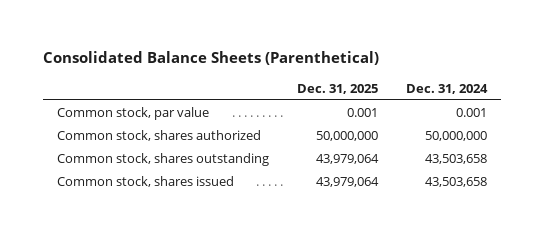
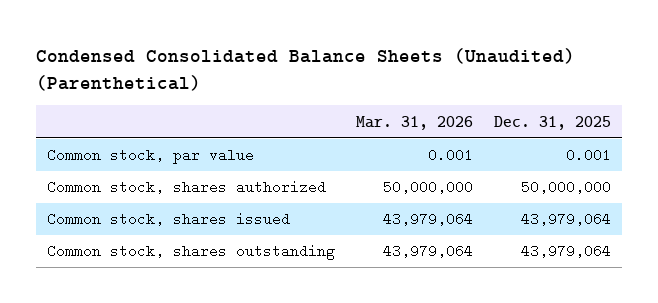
[42,51,379,66] Consolidated Balance Sheets (Parenthetical) -> [36,48,576,91] Condensed Consolidated Balance Sheets (Unaudited) (Parenthetical)
[406,83,489,94] Dec. 31, 2024 -> none
none -> [355,115,473,130] Mar. 31, 2026
[56,153,269,167] Common stock, shares outstanding -> [46,244,335,261] Common stock, shares outstanding

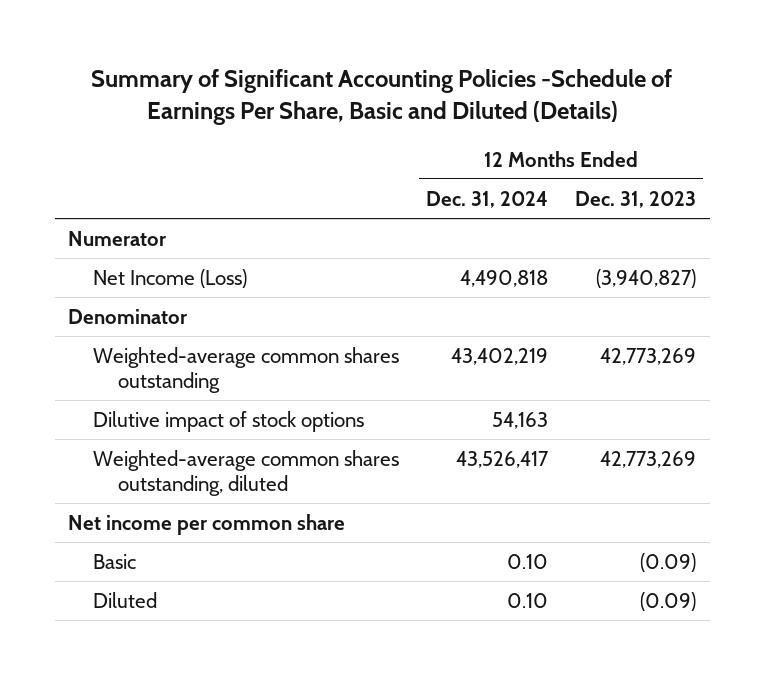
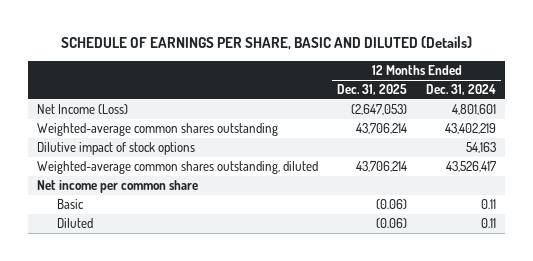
[91,68,673,126] Summary of Significant Accounting Policies -Schedule of Earnings Per Share, Basic and Diluted (Details) -> [60,36,472,51] SCHEDULE OF EARNINGS PER SHARE, BASIC AND DILUTED (Details)
[575,190,697,208] Dec. 31, 2023 -> none
none -> [337,84,408,96] Dec. 31, 2025
[68,230,168,246] Numerator -> none
[68,308,189,324] Denominator -> none
[460,269,549,287] 4,490,818 -> [452,104,497,116] 4,801,601
[507,553,549,569] 0.10 -> [481,199,497,210] 0.11
[507,592,549,608] 0.10 -> [481,218,497,229] 0.11

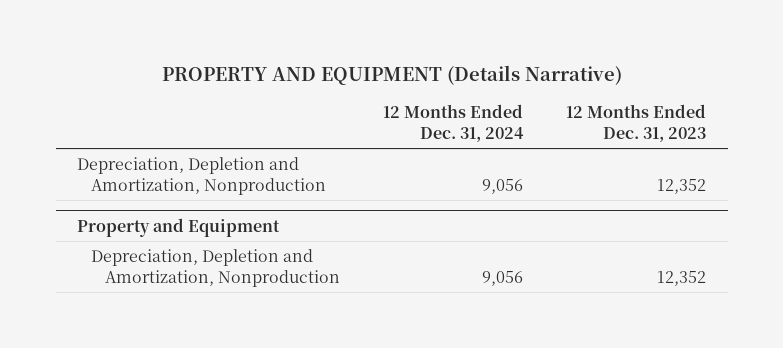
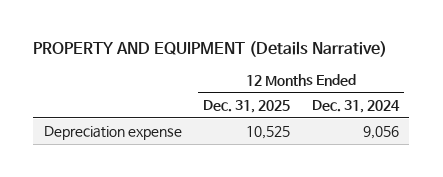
[566,104,707,142] 12 Months Ended Dec. 31, 2023 -> none
none -> [203,100,291,114] Dec. 31, 2025
[77,217,281,237] Property and Equipment -> none
[91,249,341,287] Depreciation, Depletion and Amortization, Nonproduction -> none
[77,157,327,195] Depreciation, Depletion and Amortization, Nonproduction -> [43,126,182,141] Depreciation expense

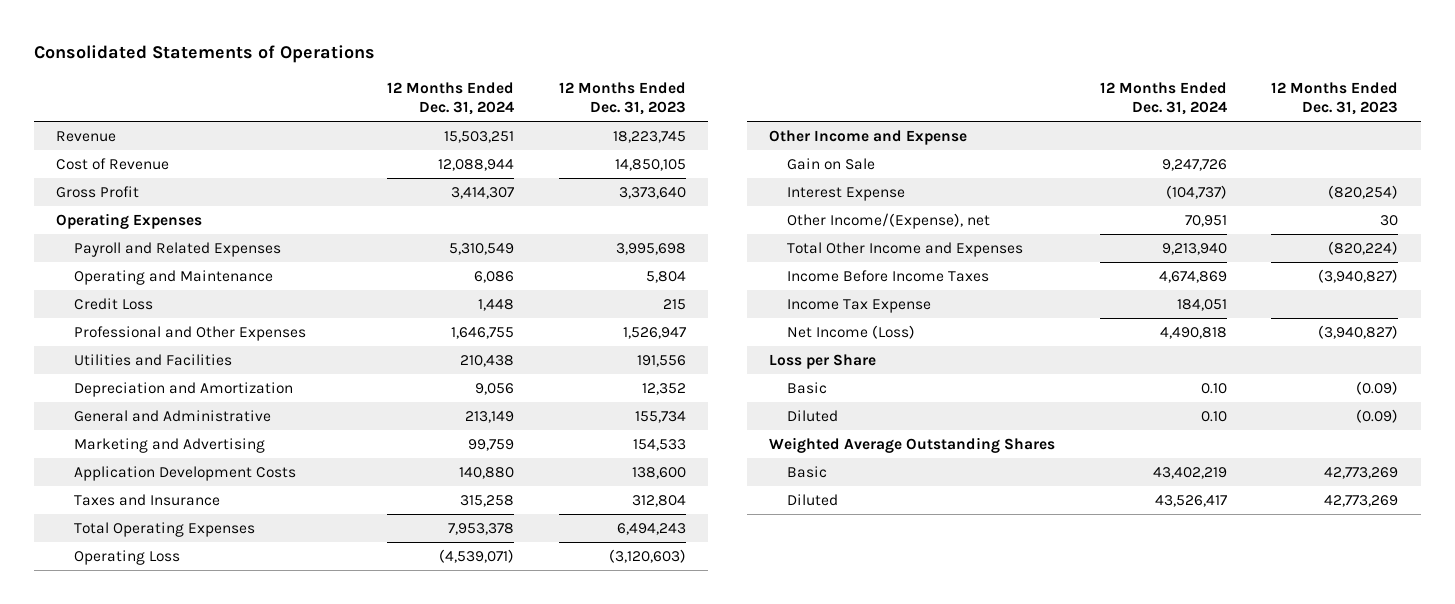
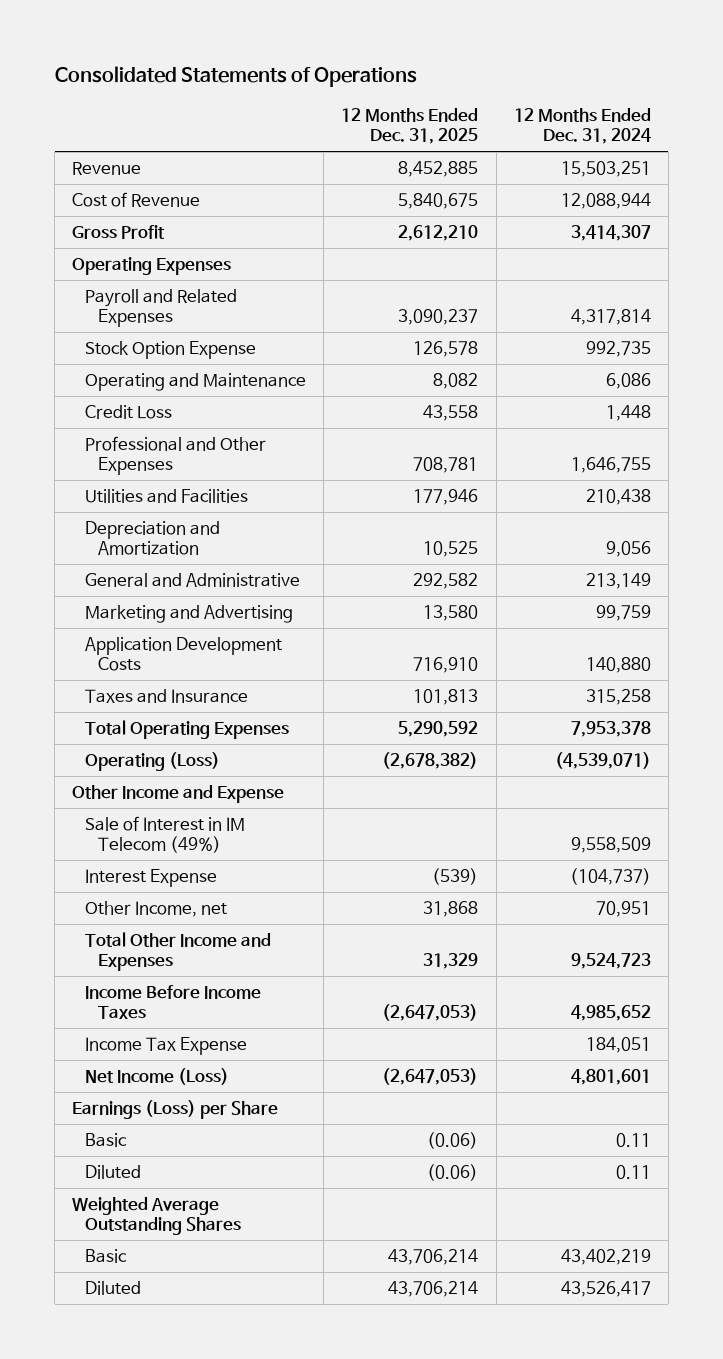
[558,81,686,116] 12 Months Ended Dec. 31, 2023 -> none
none -> [341,108,479,145] 12 Months Ended Dec. 31, 2025
[448,242,514,255] 5,310,549 -> [570,309,651,326] 4,317,814
none -> [85,341,257,360] Stock Option Expense
[73,549,180,565] Operating Loss -> [85,752,221,772] Operating (Loss)
[786,157,875,170] Gain on Sale -> none
none -> [85,816,246,854] Sale of Interest in IM Telecom (49%)
[786,212,990,229] Other Income/(Expense), net -> [85,901,228,918] Other Income, net
[1161,242,1227,255] 9,213,940 -> [570,953,651,970] 9,524,723
[1158,270,1227,283] 4,674,869 -> [570,1005,651,1022] 4,985,652
[1159,326,1227,339] 4,490,818 -> [570,1069,651,1086] 4,801,601
[769,353,877,369] Loss per Share -> [72,1100,279,1120] Earnings (Loss) per Share
[1200,382,1227,394] 0.10 -> [615,1133,651,1148] 0.11
[1200,410,1227,422] 0.10 -> [615,1165,651,1180] 0.11

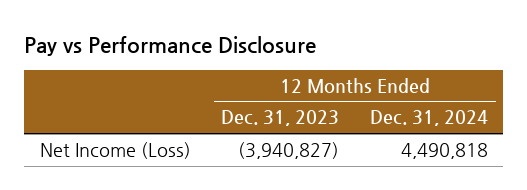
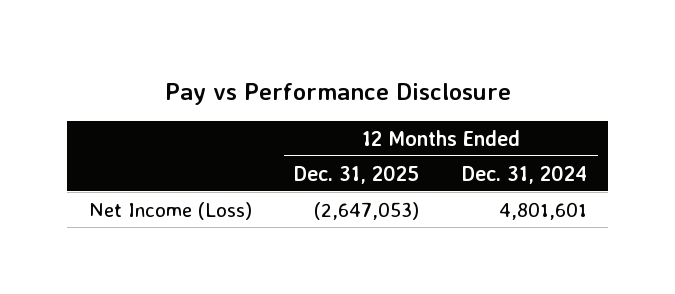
[221,110,340,127] Dec. 31, 2023 -> none
none -> [294,164,420,184] Dec. 31, 2025
[400,143,488,160] 4,490,818 -> [498,201,587,220] 4,801,601

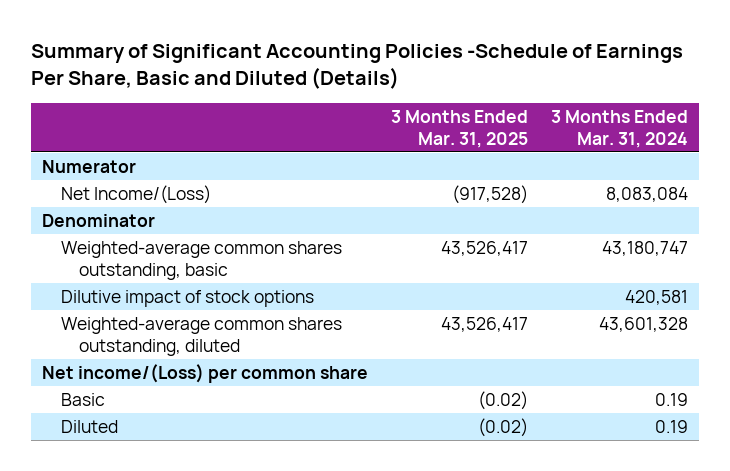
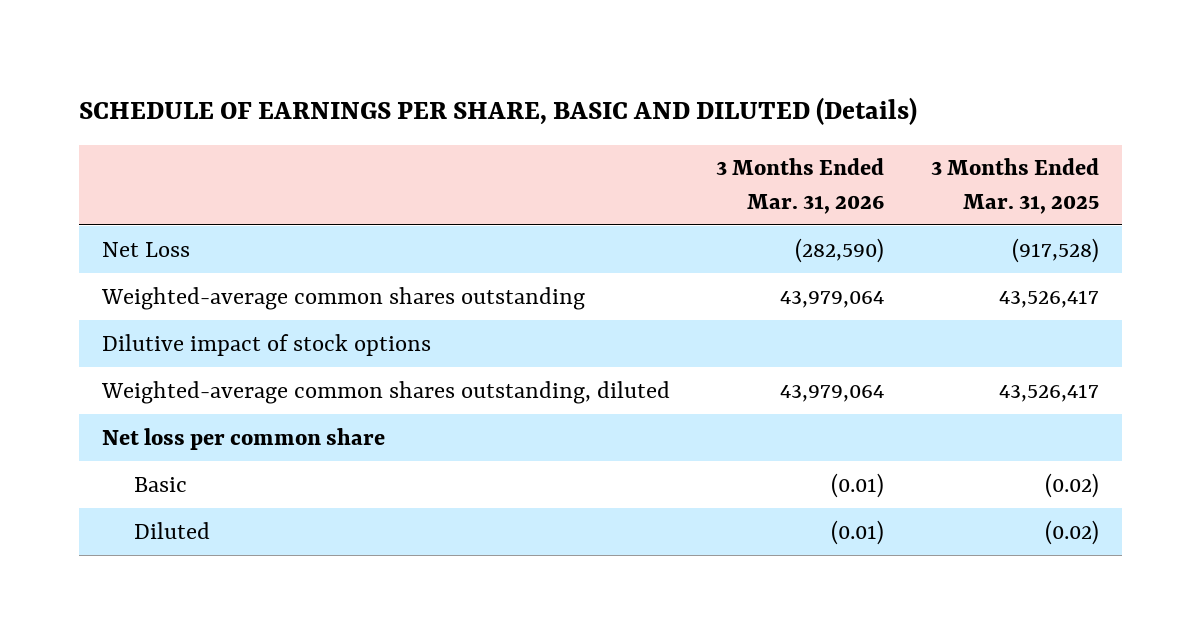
[31,44,684,90] Summary of Significant Accounting Policies -Schedule of Earnings Per Share, Basic and Diluted (Details) -> [78,96,917,125] SCHEDULE OF EARNINGS PER SHARE, BASIC AND DILUTED (Details)
[550,109,688,148] 3 Months Ended Mar. 31, 2024 -> none
none -> [716,158,885,214] 3 Months Ended Mar. 31, 2026
[42,159,137,173] Numerator -> none
[42,213,156,227] Denominator -> none
[60,184,211,204] Net Income/(Loss) -> [101,241,190,257] Net Loss
[60,240,342,280] Weighted-average common shares outstanding, basic -> [100,286,585,310] Weighted-average common shares outstanding
[42,363,369,383] Net income/(Loss) per common share -> [101,427,385,450] Net loss per common share

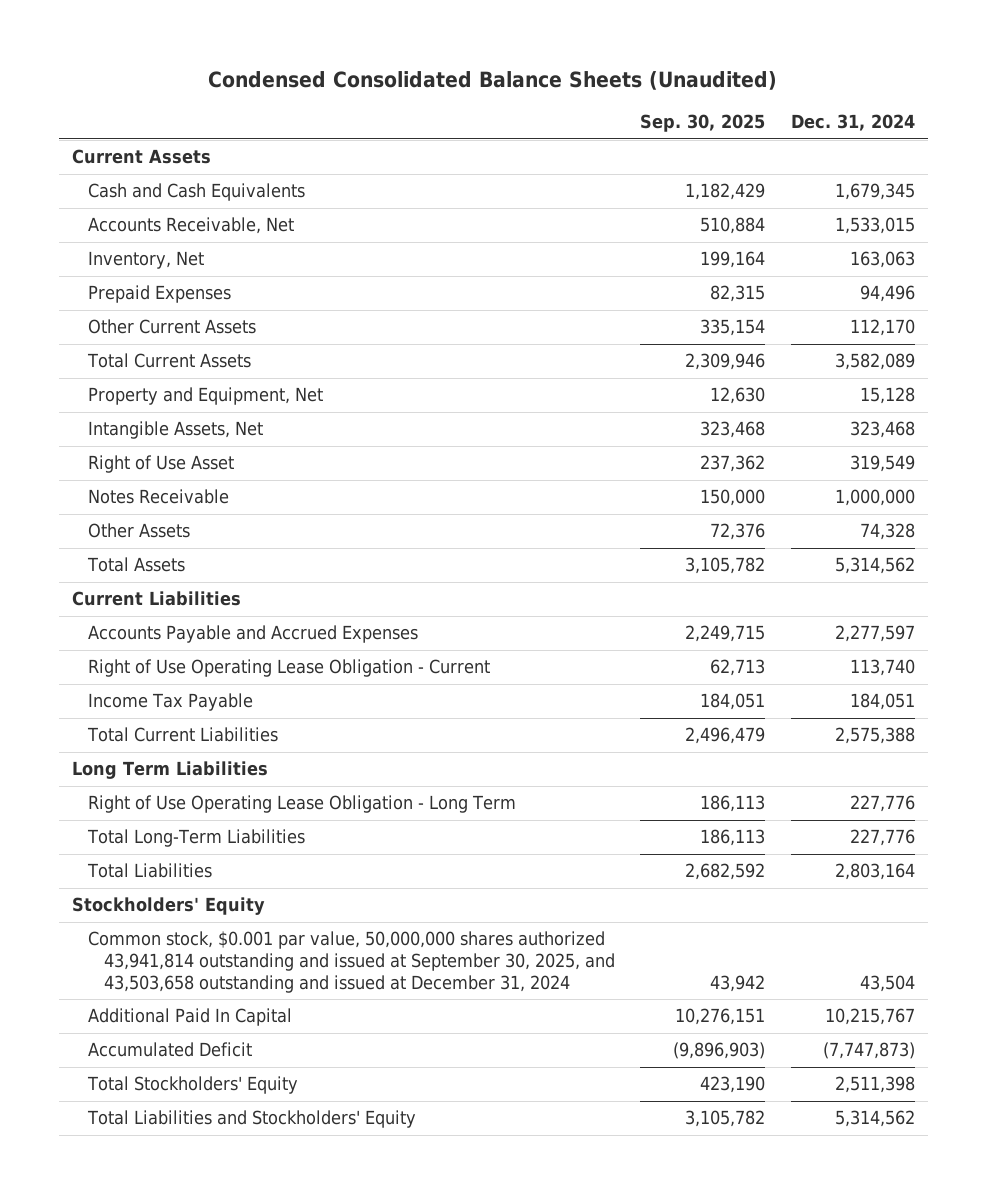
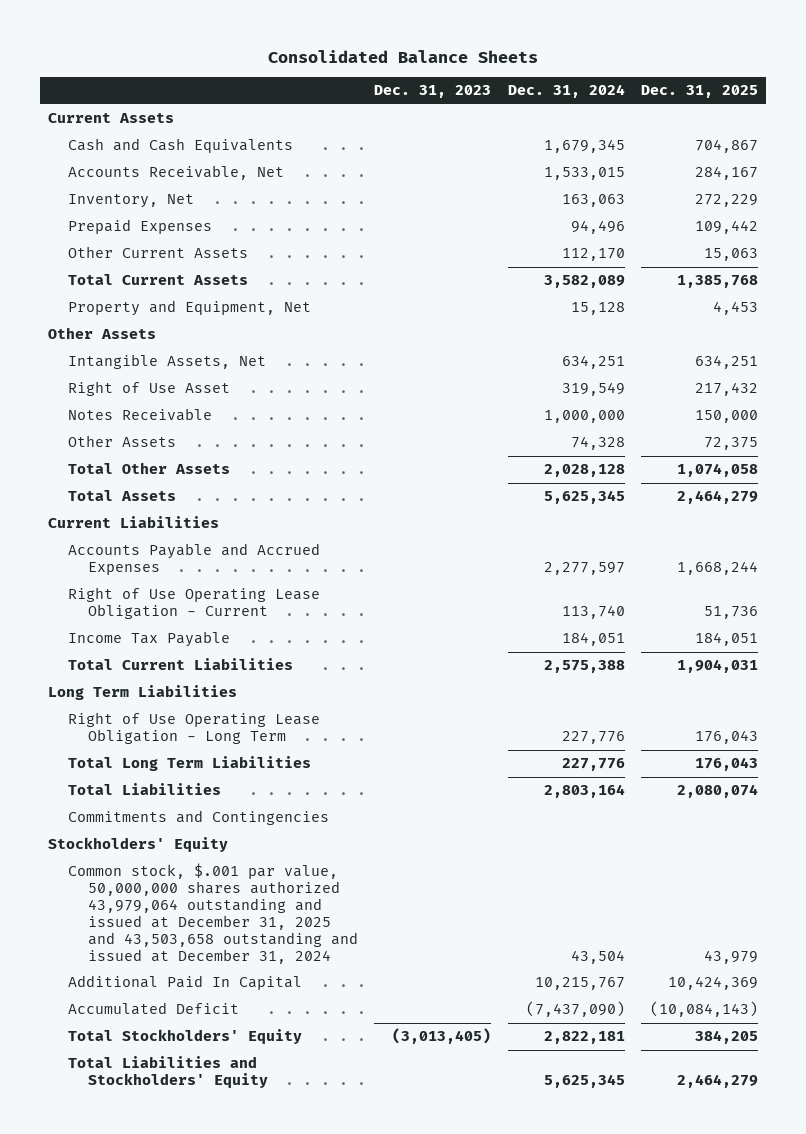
[208,70,778,90] Condensed Consolidated Balance Sheets (Unaudited) -> [268,49,539,63] Consolidated Balance Sheets
[640,114,766,133] Sep. 30, 2025 -> none
none -> [374,85,492,99] Dec. 31, 2023
none -> [640,85,758,99] Dec. 31, 2025
none -> [48,327,157,340] Other Assets
[849,421,915,439] 323,468 -> [561,355,625,370] 634,251
none -> [68,462,231,475] Total Other Assets
[834,557,915,575] 5,314,562 -> [543,490,625,505] 5,625,345
[86,829,305,848] Total Long-Term Liabilities -> [68,756,312,772] Total Long Term Liabilities
none -> [68,810,330,826] Commitments and Contingencies
[87,931,615,993] Common stock, $0.001 par value, 50,000,000 shares authorized 43,941,814 outstanding and issued at September 30, 2025, and 43,503,658 outstanding and issued at December 31, 2024 -> [68,863,359,964] Common stock, $.001 par value, 50,000,000 shares authorized 43,979,064 outstanding and issued at December 31, 2025 and 43,503,658 outstanding and issued at December 31, 2024
[822,1042,915,1060] (7,747,873) -> [525,1001,625,1018] (7,437,090)
[834,1076,915,1094] 2,511,398 -> [543,1031,625,1045] 2,822,181
[834,1110,915,1128] 5,314,562 -> [543,1074,625,1089] 5,625,345

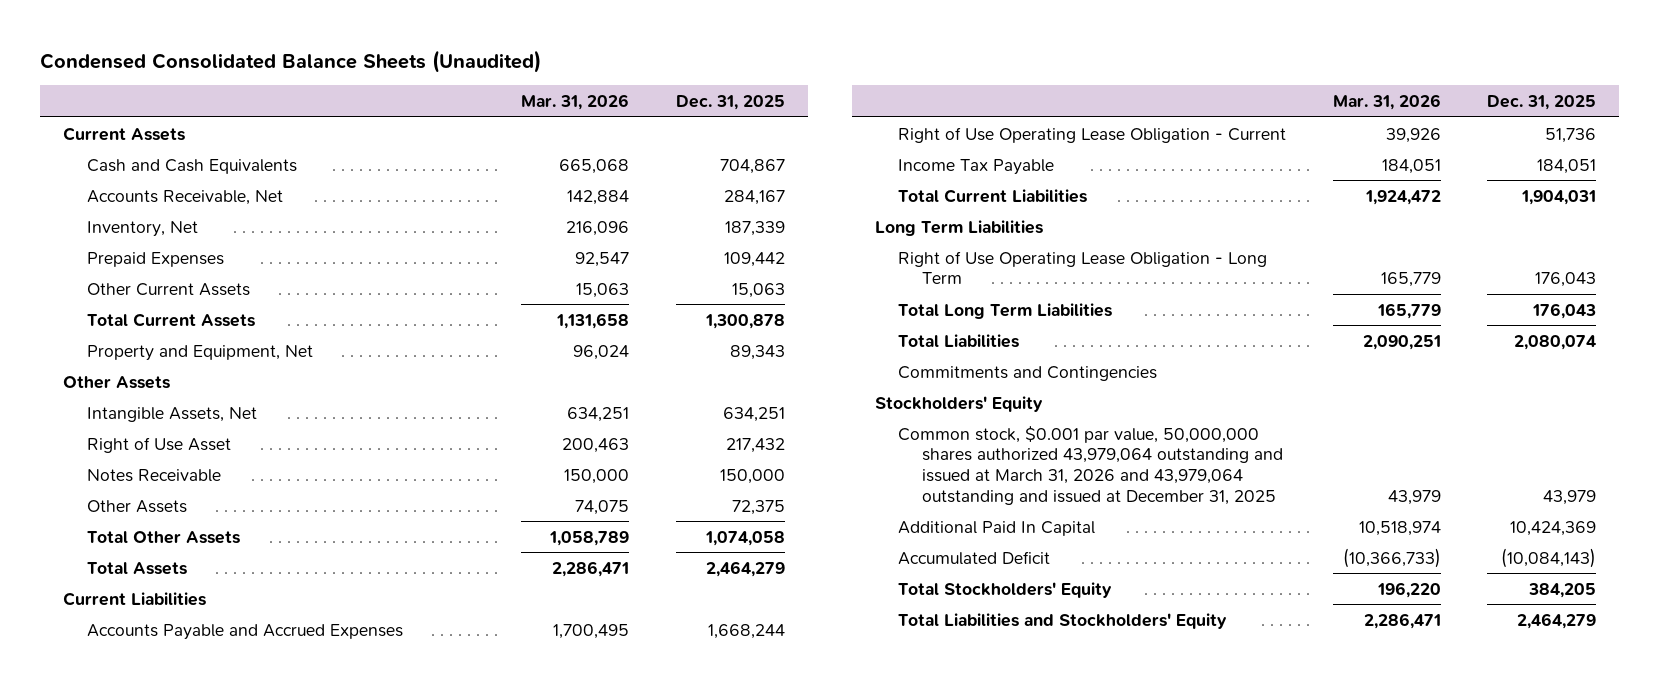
[268,49,539,63] Consolidated Balance Sheets -> [40,49,542,73] Condensed Consolidated Balance Sheets (Unaudited)
[374,85,492,99] Dec. 31, 2023 -> none
[507,84,625,99] Dec. 31, 2024 -> none
none -> [521,93,630,110] Mar. 31, 2026
[694,194,758,208] 272,229 -> [724,220,785,236] 187,339
[676,275,758,289] 1,385,768 -> [704,313,785,329] 1,300,878
[712,301,758,316] 4,453 -> [729,344,785,360] 89,343
[68,863,359,964] Common stock, $.001 par value, 50,000,000 shares authorized 43,979,064 outstanding and issued at December 31, 2025 and 43,503,658 outstanding and issued at December 31, 2024 -> [898,425,1284,505] Common stock, $0.001 par value, 50,000,000 shares authorized 43,979,064 outstanding and issued at March 31, 2026 and 43,979,064 outstanding and issued at December 31, 2025

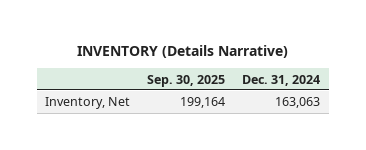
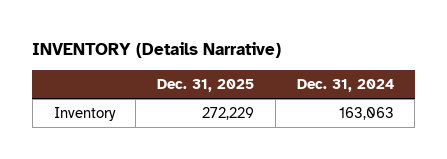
[147,74,226,87] Sep. 30, 2025 -> none
none -> [157,79,255,93] Dec. 31, 2025
[45,97,131,110] Inventory, Net -> [53,107,116,122] Inventory

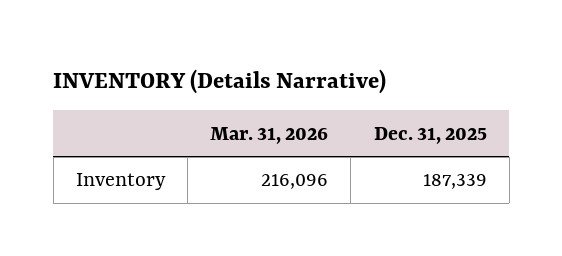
[296,79,394,93] Dec. 31, 2024 -> none
none -> [210,126,329,144] Mar. 31, 2026
[202,107,255,121] 272,229 -> [422,174,487,190] 187,339

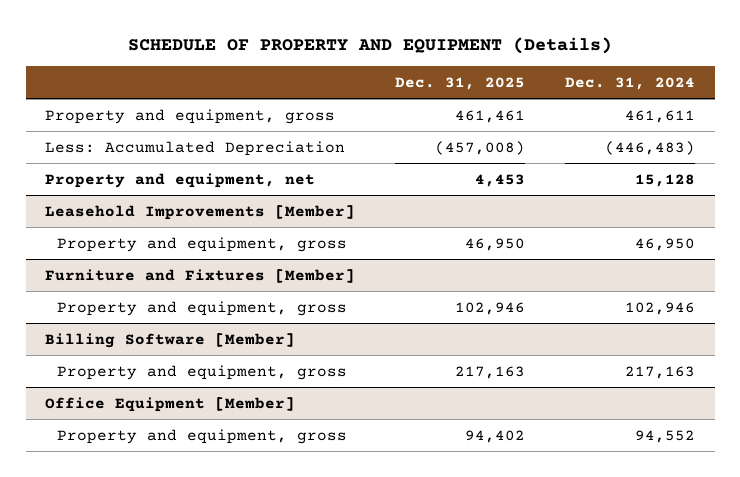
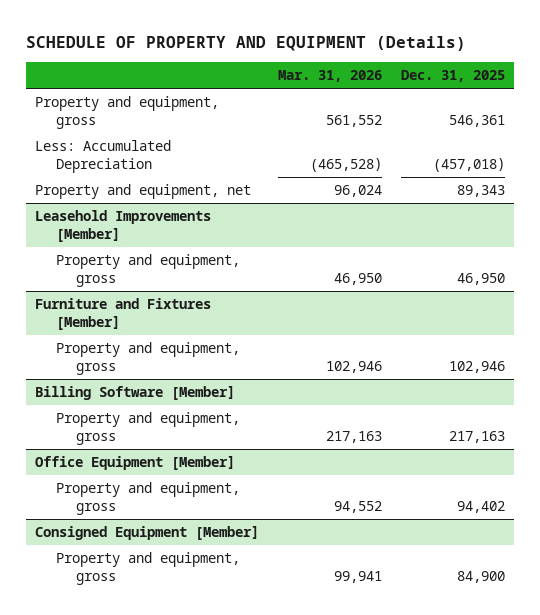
[564,76,695,90] Dec. 31, 2024 -> none
none -> [277,70,382,83] Mar. 31, 2026
[455,109,526,123] 461,461 -> [448,114,505,127] 546,361
[435,140,526,155] (457,008) -> [432,157,505,172] (457,018)
[475,173,526,187] 4,453 -> [456,185,505,198] 89,343
none -> [35,526,260,541] Consigned Equipment [Member]
none -> [55,552,240,585] Property and equipment, gross

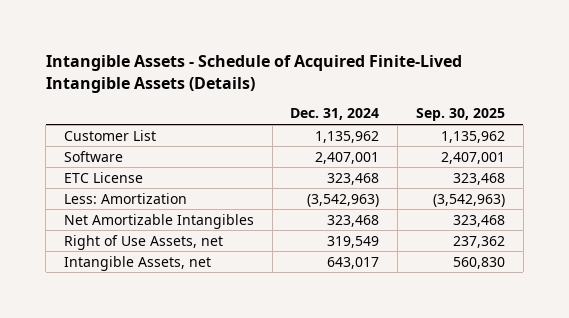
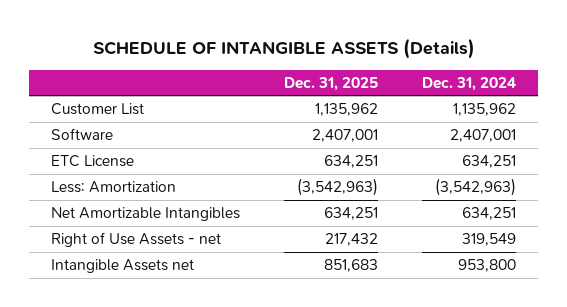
[45,55,462,94] Intangible Assets - Schedule of Acquired Finite-Lived Intangible Assets (Details) -> [92,37,475,59] SCHEDULE OF INTANGIBLE ASSETS (Details)
[415,108,505,122] Sep. 30, 2025 -> none
none -> [284,76,379,91] Dec. 31, 2025
[327,172,380,185] 323,468 -> [461,155,516,169] 634,251
[327,214,380,227] 323,468 -> [461,207,516,221] 634,251
[64,234,224,250] Right of Use Assets, net -> [51,232,222,248] Right of Use Assets - net
[64,255,212,271] Intangible Assets, net -> [51,259,195,274] Intangible Assets net
[327,256,380,269] 643,017 -> [457,259,516,273] 953,800

